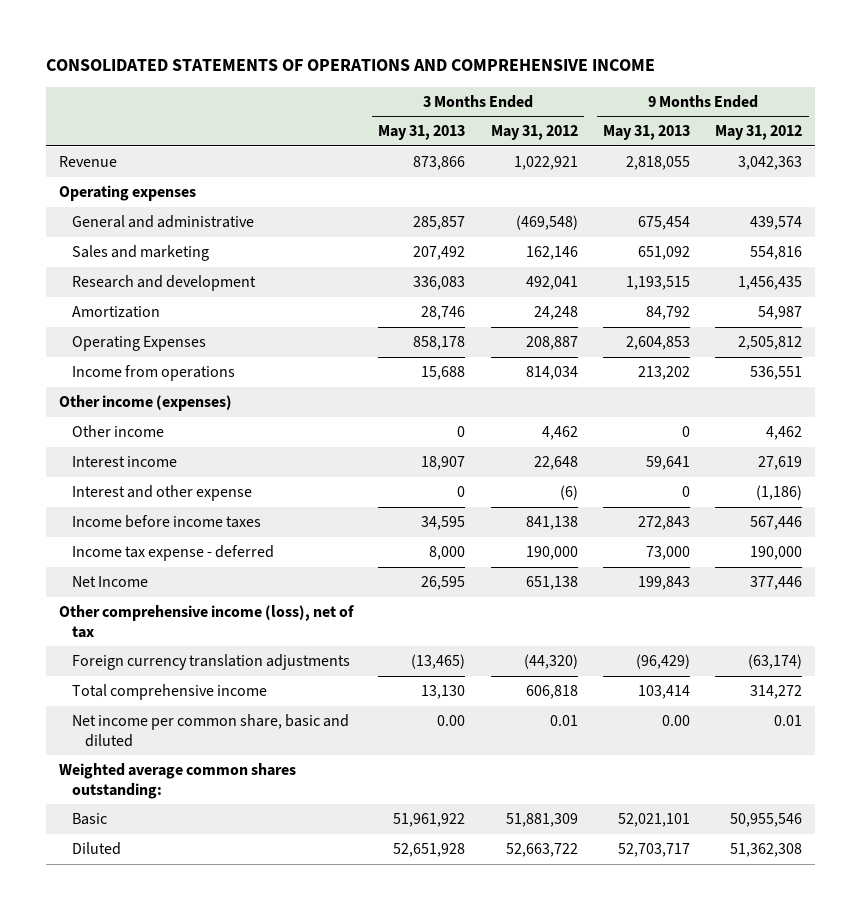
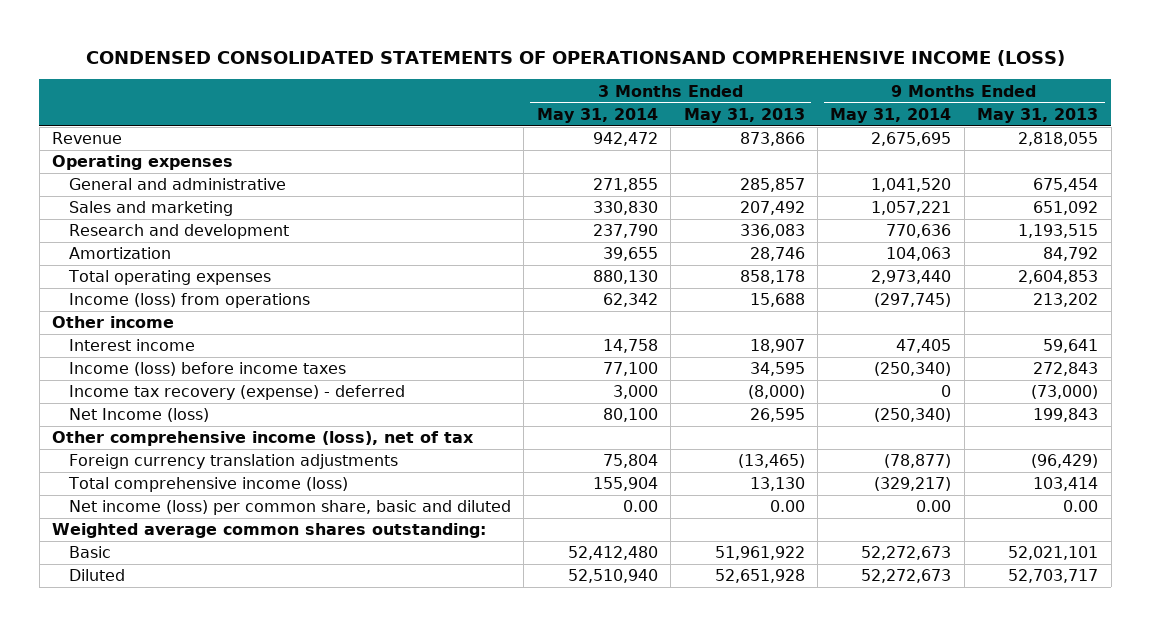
[46,58,656,71] CONSOLIDATED STATEMENTS OF OPERATIONS AND COMPREHENSIVE INCOME -> [86,49,1066,66] CONDENSED CONSOLIDATED STATEMENTS OF OPERATIONSAND COMPREHENSIVE INCOME (LOSS)
[490,125,578,141] May 31, 2012 -> none
[715,125,803,141] May 31, 2012 -> none
none -> [536,107,658,123] May 31, 2014
none -> [830,107,952,123] May 31, 2014
[71,425,164,438] Other income -> none
[71,336,206,352] Operating Expenses -> [67,270,271,286] Total operating expenses
[71,365,235,382] Income from operations -> [68,293,310,309] Income (loss) from operations
[58,395,232,412] Other income (expenses) -> [52,316,175,329] Other income
[71,485,252,502] Interest and other expense -> none
[71,515,261,529] Income before income taxes -> [68,362,346,377] Income (loss) before income taxes
[71,545,274,562] Income tax expense - deferred -> [68,385,405,401] Income tax recovery (expense) - deferred
[429,546,466,561] 8,000 -> [747,385,805,400] (8,000)
[646,546,691,561] 73,000 -> [1031,385,1099,400] (73,000)
[71,576,148,588] Net Income -> [68,408,209,423] Net Income (loss)
[71,684,267,701] Total comprehensive income -> [67,477,348,493] Total comprehensive income (loss)
[71,714,349,747] Net income per common share, basic and diluted -> [68,500,511,516] Net income (loss) per common share, basic and diluted

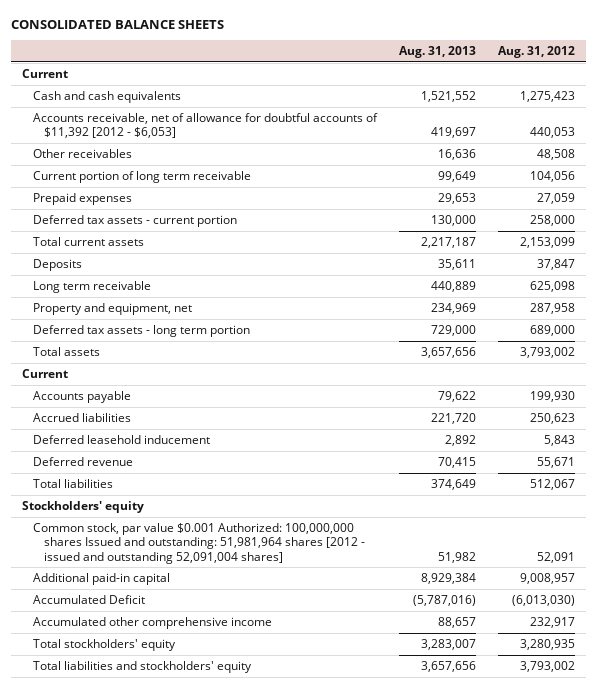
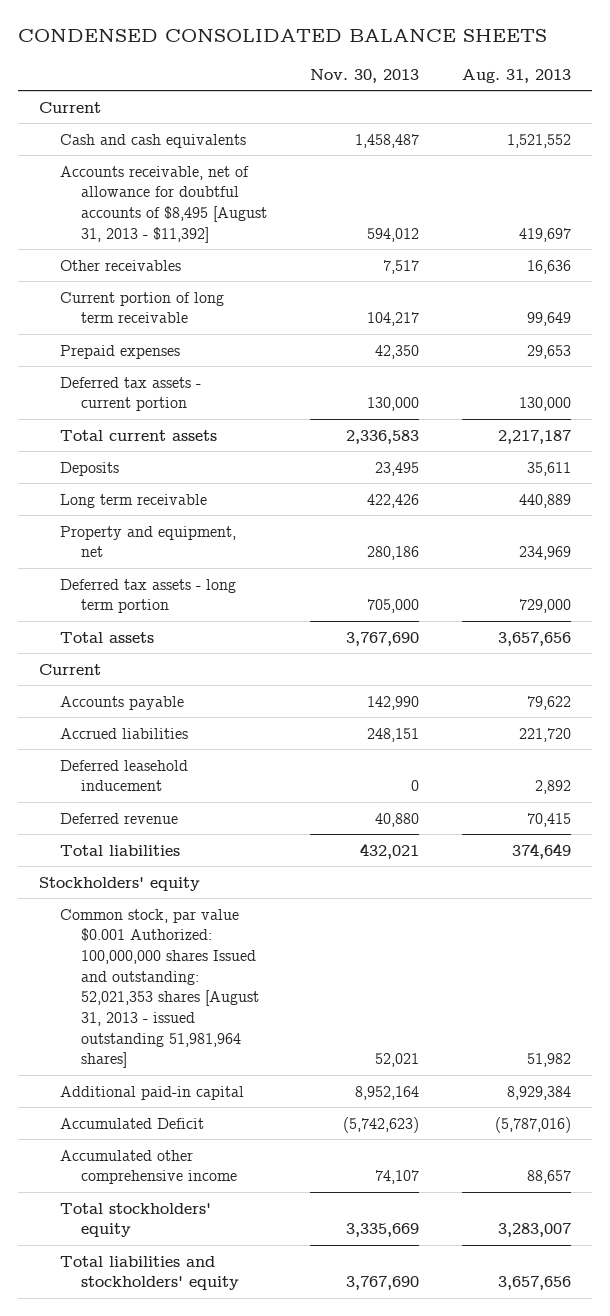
[11,19,225,29] CONSOLIDATED BALANCE SHEETS -> [17,29,547,43] CONDENSED CONSOLIDATED BALANCE SHEETS
[498,45,576,58] Aug. 31, 2012 -> none
none -> [310,68,420,83] Nov. 30, 2013
[33,112,379,139] Accounts receivable, net of allowance for doubtful accounts of $11,392 [2012 - $6,053] -> [60,165,268,243] Accounts receivable, net of allowance for doubtful accounts of $8,495 [August 31, 2013 - $11,392]
[33,522,365,564] Common stock, par value $0.001 Authorized: 100,000,000 shares Issued and outstanding: 51,981,964 shares [2012 - issued and outstanding 52,091,004 shares] -> [60,908,260,1069] Common stock, par value $0.001 Authorized: 100,000,000 shares Issued and outstanding: 52,021,353 shares [August 31, 2013 - issued outstanding 51,981,964 shares]

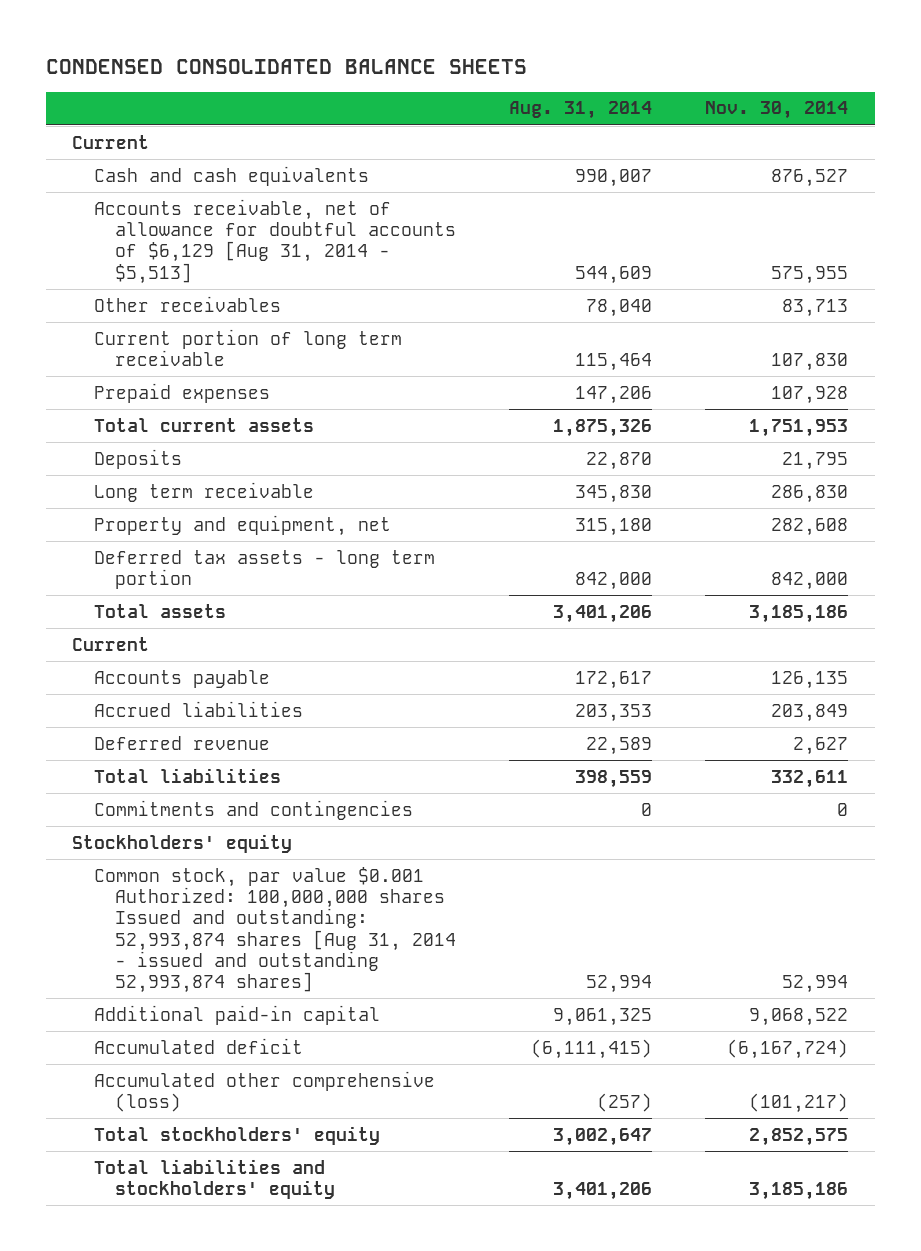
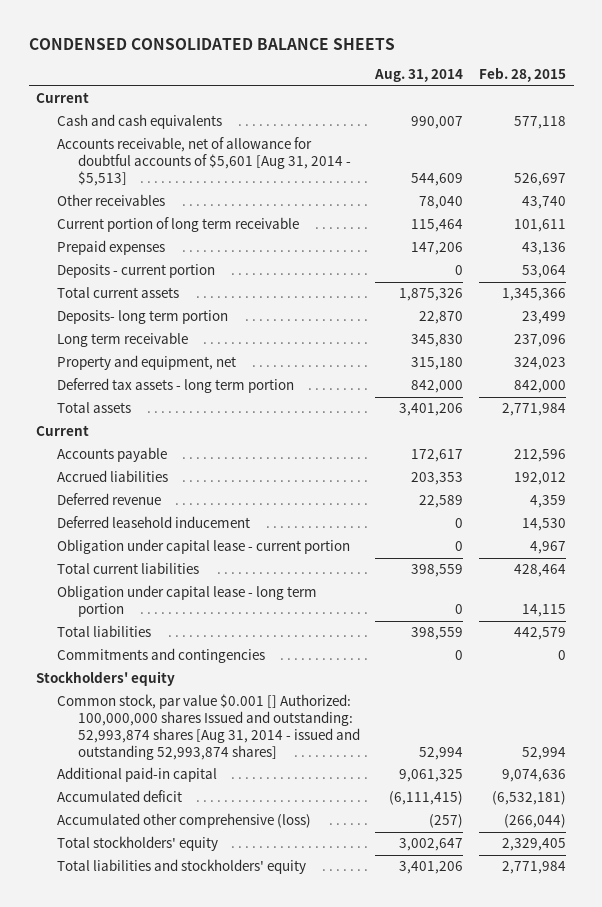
[705,101,849,120] Nov. 30, 2014 -> none
none -> [478,67,566,83] Feb. 28, 2015
[93,198,457,284] Accounts receivable, net of allowance for doubtful accounts of $6,129 [Aug 31, 2014 - $5,513] -> [57,137,352,186] Accounts receivable, net of allowance for doubtful accounts of $5,601 [Aug 31, 2014 - $5,513]
none -> [57,264,216,279] Deposits - current portion
[93,448,182,469] Deposits -> [57,310,229,325] Deposits- long term portion
none -> [57,516,251,529] Deferred leasehold inducement
none -> [57,539,351,555] Obligation under capital lease - current portion
none -> [57,562,200,575] Total current liabilities
none -> [57,585,318,618] Obligation under capital lease - long term portion
[93,866,457,994] Common stock, par value $0.001 Authorized: 100,000,000 shares Issued and outstanding: 52,993,874 shares [Aug 31, 2014 - issued and outstanding 52,993,874 shares] -> [57,694,361,760] Common stock, par value $0.001 [] Authorized: 100,000,000 shares Issued and outstanding: 52,993,874 shares [Aug 31, 2014 - issued and outstanding 52,993,874 shares]

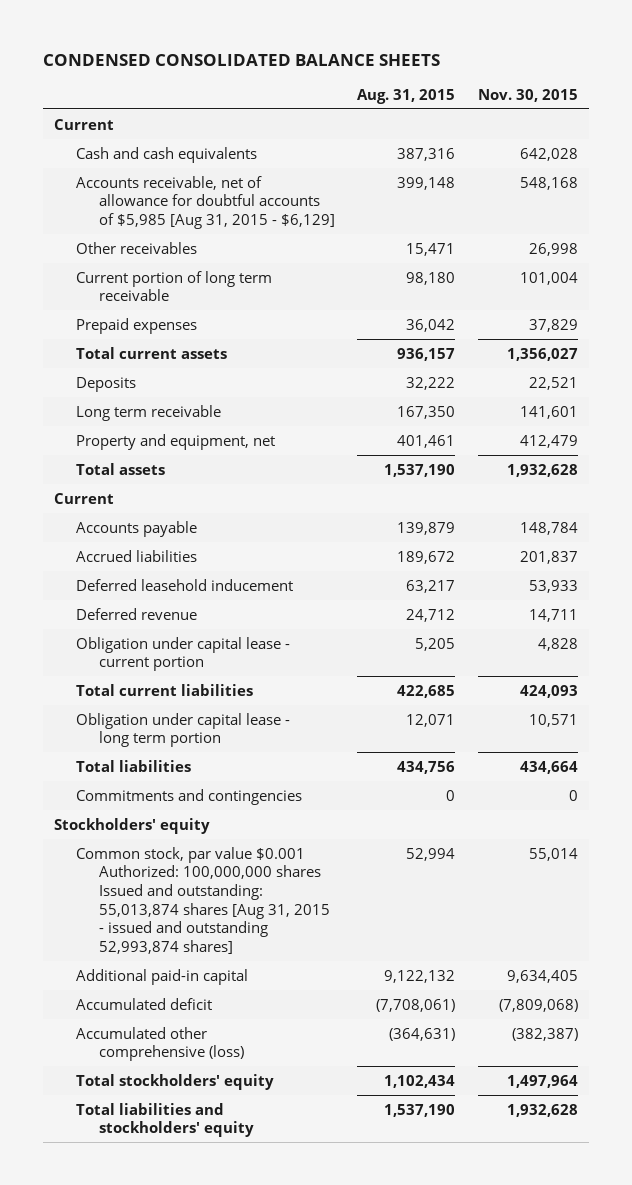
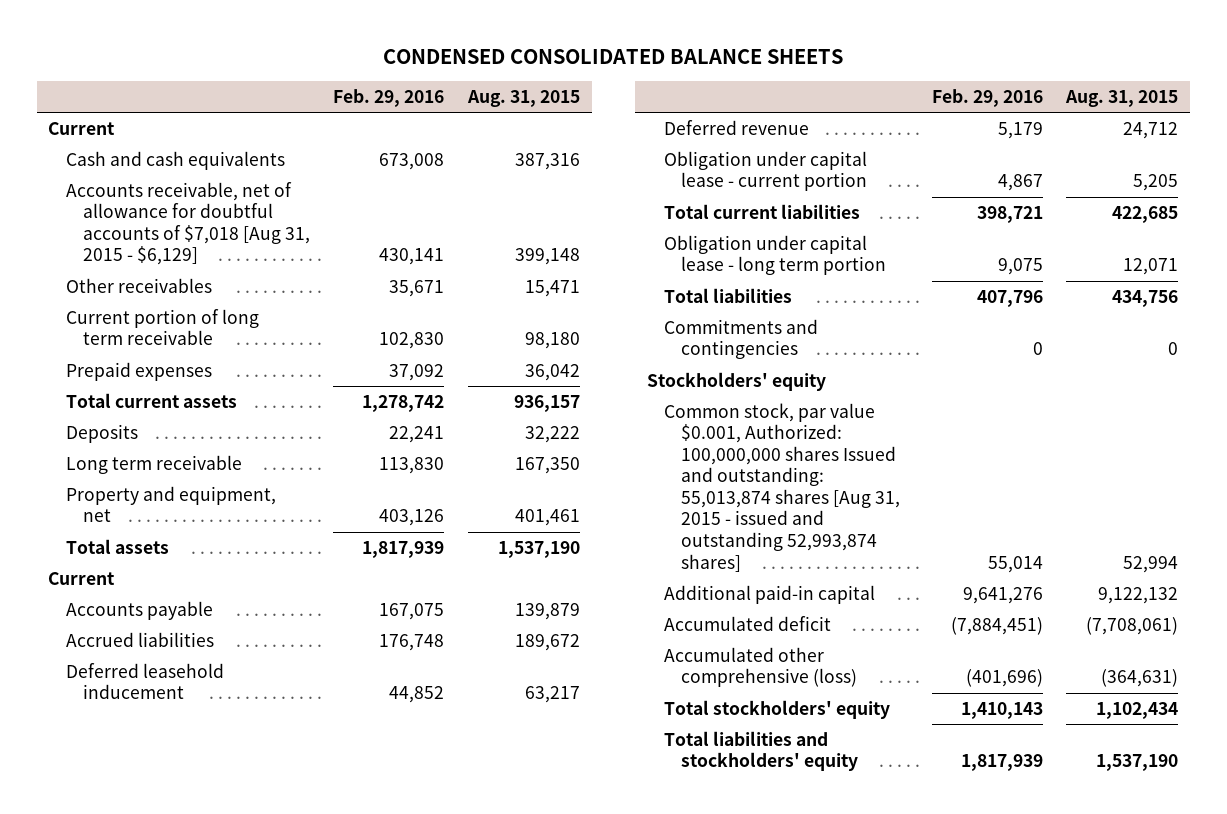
[477,88,578,102] Nov. 30, 2015 -> none
none -> [333,88,445,107] Feb. 29, 2016
[76,175,335,229] Accounts receivable, net of allowance for doubtful accounts of $5,985 [Aug 31, 2015 - $6,129] -> [65,181,311,266] Accounts receivable, net of allowance for doubtful accounts of $7,018 [Aug 31, 2015 - $6,129]
[76,846,330,954] Common stock, par value $0.001 Authorized: 100,000,000 shares Issued and outstanding: 55,013,874 shares [Aug 31, 2015 - issued and outstanding 52,993,874 shares] -> [664,402,901,572] Common stock, par value $0.001, Authorized: 100,000,000 shares Issued and outstanding: 55,013,874 shares [Aug 31, 2015 - issued and outstanding 52,993,874 shares]

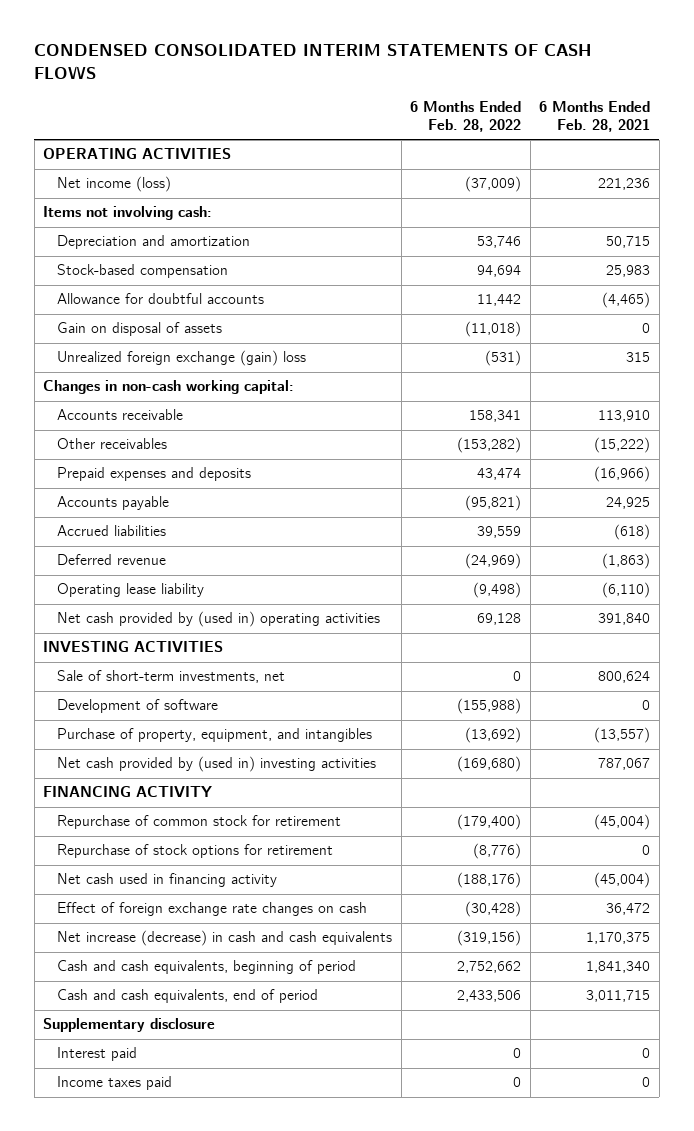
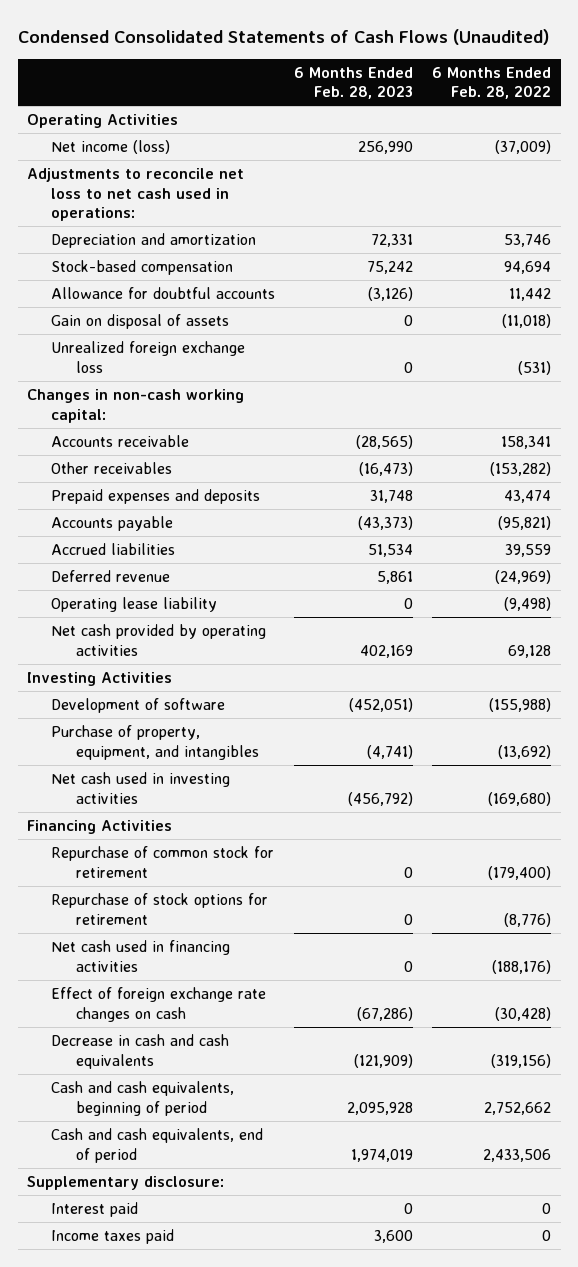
[34,44,593,79] CONDENSED CONSOLIDATED INTERIM STATEMENTS OF CASH FLOWS -> [17,28,549,45] Condensed Consolidated Statements of Cash Flows (Unaudited)
[539,101,651,132] 6 Months Ended Feb. 28, 2021 -> none
none -> [294,66,414,100] 6 Months Ended Feb. 28, 2023
[43,148,232,160] OPERATING ACTIVITIES -> [27,113,179,128] Operating Activities
[43,206,213,221] Items not involving cash: -> [27,167,245,222] Adjustments to reconcile net loss to net cash used in operations:
[57,350,307,367] Unrealized foreign exchange (gain) loss -> [51,340,246,373] Unrealized foreign exchange loss
[57,670,286,684] Sale of short-term investments, net -> none
[57,611,381,628] Net cash provided by (used in) operating activities -> [51,623,267,656] Net cash provided by operating activities
[43,641,224,653] INVESTING ACTIVITIES -> [27,671,173,686] Investing Activities
[57,756,377,773] Net cash provided by (used in) investing activities -> [51,771,231,804] Net cash used in investing activities
[43,786,213,798] FINANCING ACTIVITY -> [27,819,173,834] Financing Activities
[57,873,278,888] Net cash used in financing activity -> [51,939,231,972] Net cash used in financing activities
[57,930,393,947] Net increase (decrease) in cash and cash equivalents -> [51,1033,230,1069] Decrease in cash and cash equivalents
[43,1018,216,1033] Supplementary disclosure -> [27,1175,225,1190] Supplementary disclosure:

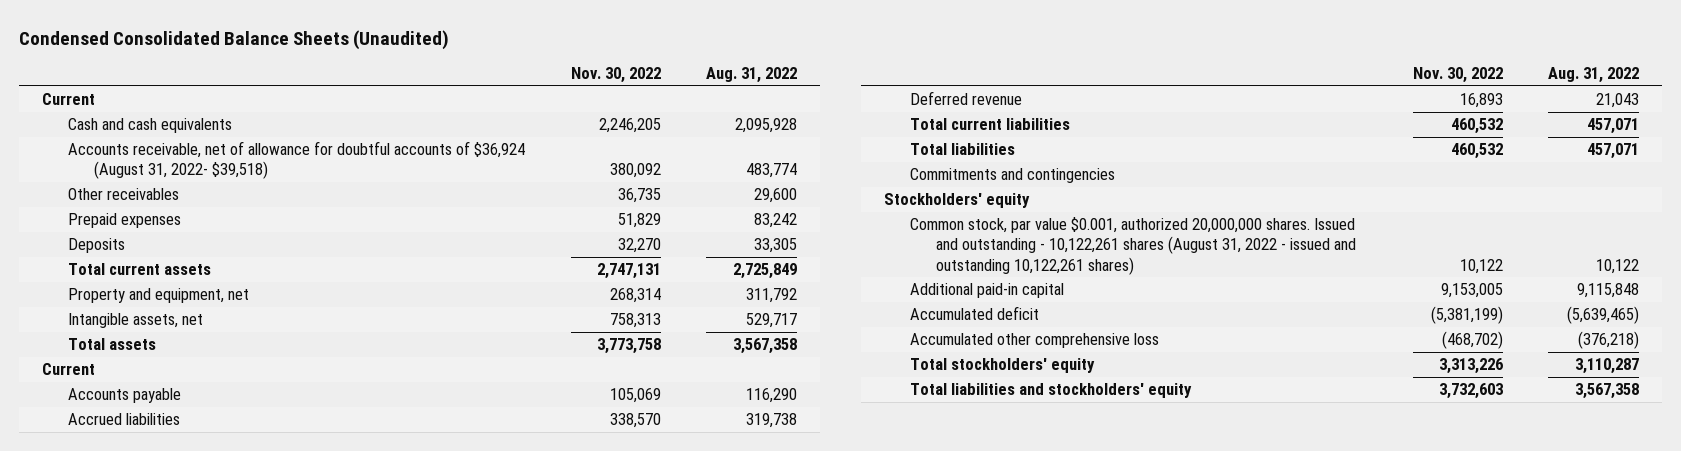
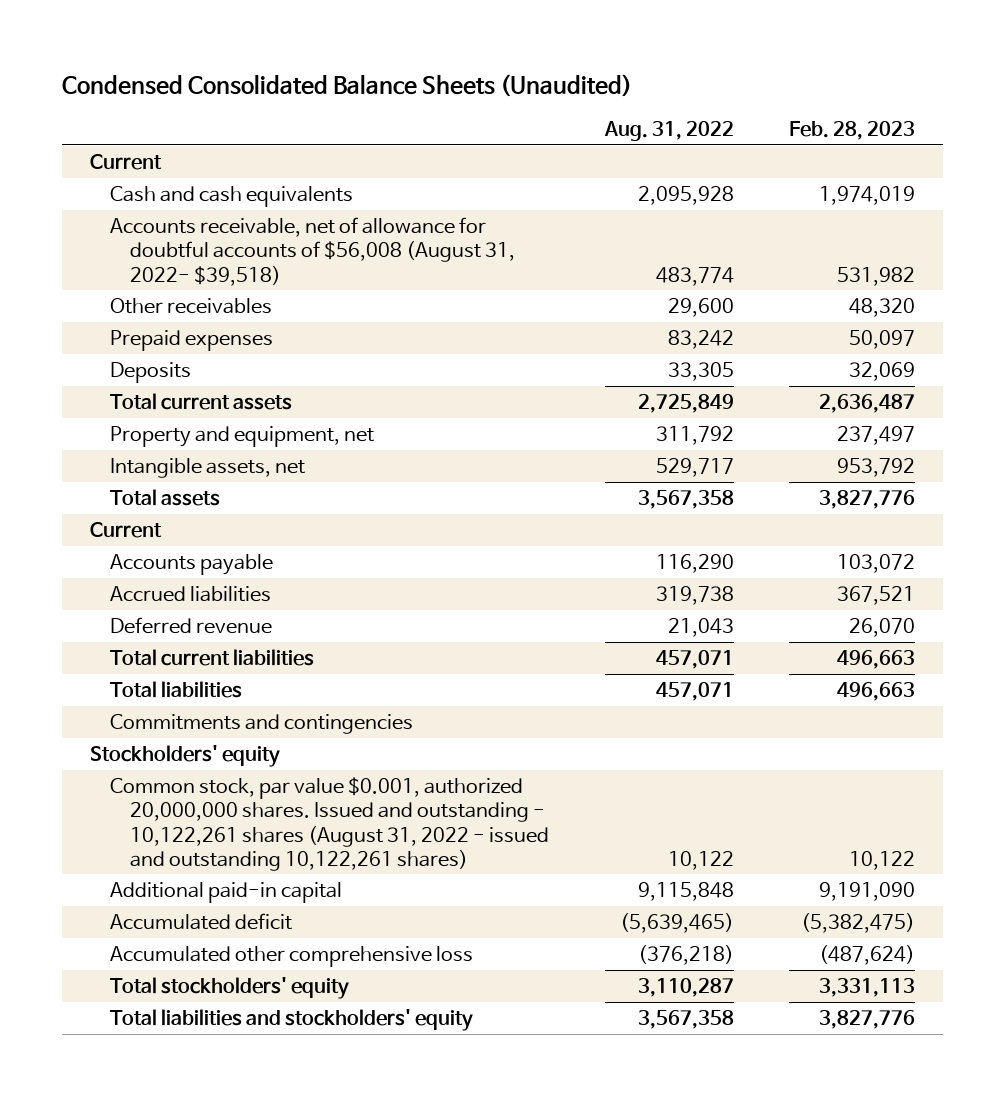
[570,67,661,84] Nov. 30, 2022 -> none
none -> [788,121,915,141] Feb. 28, 2023
[68,141,526,180] Accounts receivable, net of allowance for doubtful accounts of $36,924 (August 31, 2022- $39,518) -> [109,217,516,286] Accounts receivable, net of allowance for doubtful accounts of $56,008 (August 31, 2022- $39,518)

